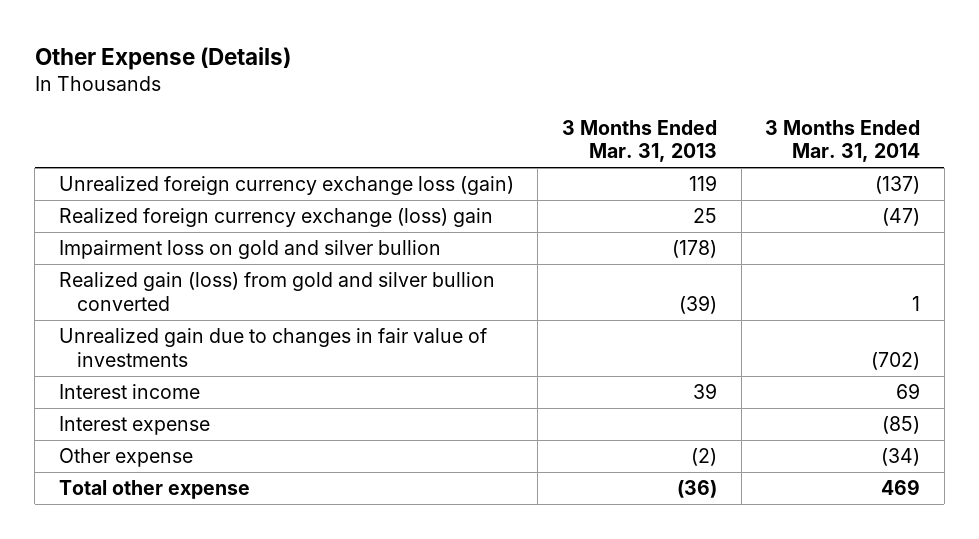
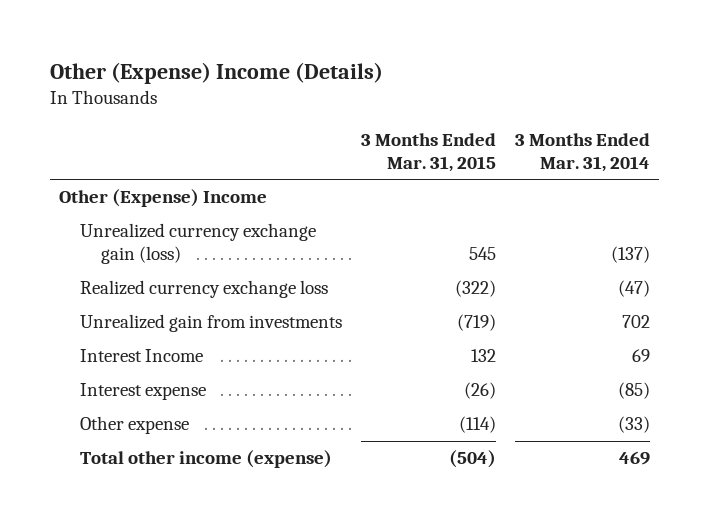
[34,46,291,70] Other Expense (Details) -> [49,61,383,84] Other (Expense) Income (Details)
[561,119,717,163] 3 Months Ended Mar. 31, 2013 -> none
none -> [361,132,497,172] 3 Months Ended Mar. 31, 2015
[58,240,441,260] Impairment loss on gold and silver bullion -> none
[58,272,495,311] Realized gain (loss) from gold and silver bullion converted -> none
none -> [59,189,268,208] Other (Expense) Income
[58,176,514,196] Unrealized foreign currency exchange loss (gain) -> [80,223,317,265] Unrealized currency exchange gain (loss)
[58,208,493,228] Realized foreign currency exchange (loss) gain -> [80,280,329,299] Realized currency exchange loss
[58,328,487,367] Unrealized gain due to changes in fair value of investments -> [80,314,343,333] Unrealized gain from investments
[871,351,921,370] (702) -> [621,315,650,329] 702
[58,384,200,400] Interest income -> [80,349,204,363] Interest Income
[881,448,921,467] (34) -> [617,416,650,434] (33)
[58,480,250,500] Total other expense -> [80,450,333,469] Total other income (expense)

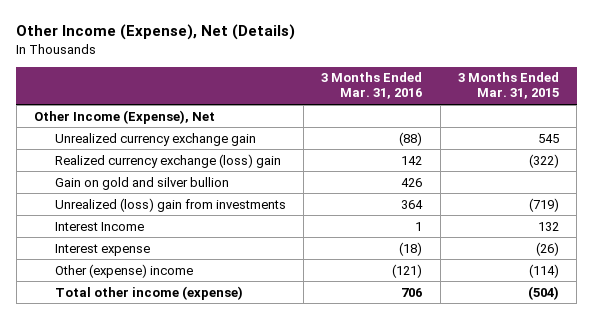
[49,61,383,84] Other (Expense) Income (Details) -> [16,24,296,41] Other Income (Expense), Net (Details)
[514,132,650,172] 3 Months Ended Mar. 31, 2014 -> none
none -> [321,72,423,100] 3 Months Ended Mar. 31, 2016
[59,189,268,208] Other (Expense) Income -> [34,109,216,124] Other Income (Expense), Net
[80,223,317,265] Unrealized currency exchange gain (loss) -> [54,132,256,146] Unrealized currency exchange gain
[80,280,329,299] Realized currency exchange loss -> [54,153,281,168] Realized currency exchange (loss) gain
none -> [54,176,229,190] Gain on gold and silver bullion
[80,314,343,333] Unrealized gain from investments -> [54,197,286,212] Unrealized (loss) gain from investments
[80,416,190,435] Other expense -> [54,263,193,278] Other (expense) income

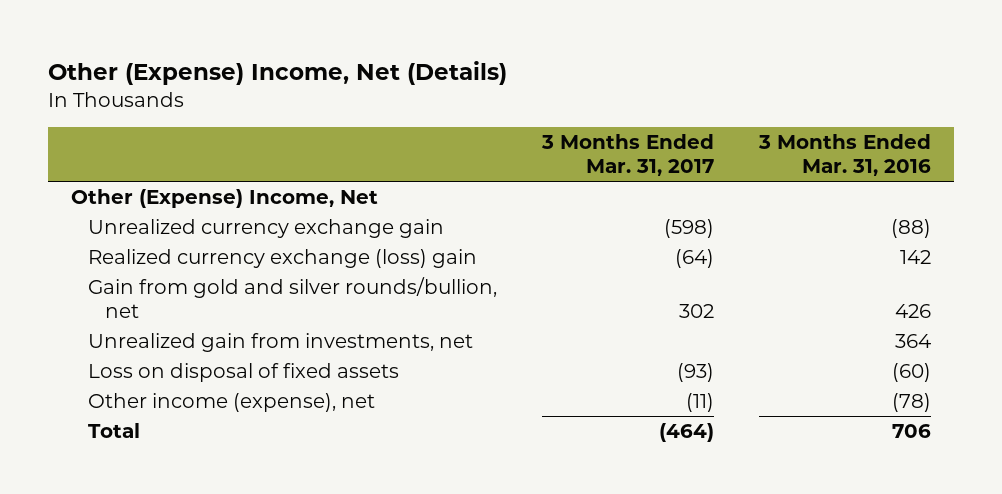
[16,24,296,41] Other Income (Expense), Net (Details) -> [48,60,508,85] Other (Expense) Income, Net (Details)
[458,72,560,100] 3 Months Ended Mar. 31, 2015 -> none
none -> [541,134,715,177] 3 Months Ended Mar. 31, 2017
[34,109,216,124] Other Income (Expense), Net -> [70,189,378,209] Other (Expense) Income, Net
[54,221,144,231] Interest Income -> none
[54,243,150,256] Interest expense -> none
[54,176,229,190] Gain on gold and silver bullion -> [87,277,497,319] Gain from gold and silver rounds/bullion, net
[54,197,286,212] Unrealized (loss) gain from investments -> [87,333,473,353] Unrealized gain from investments, net
none -> [87,363,399,383] Loss on disposal of fixed assets
[54,263,193,278] Other (expense) income -> [87,393,375,413] Other income (expense), net
[392,263,423,278] (121) -> [892,393,932,413] (78)
[54,285,243,300] Total other income (expense) -> [87,423,140,439] Total

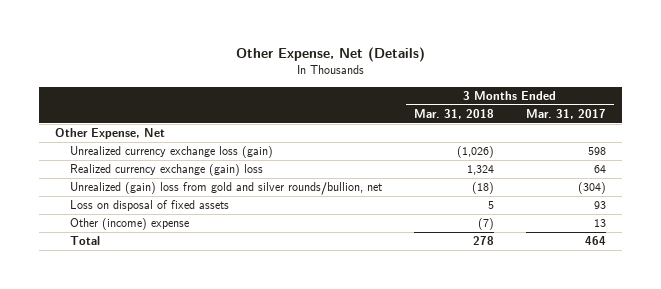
[48,60,508,85] Other (Expense) Income, Net (Details) -> [235,46,425,62] Other Expense, Net (Details)
[758,134,932,177] 3 Months Ended Mar. 31, 2016 -> none
none -> [414,109,495,120] Mar. 31, 2018
[87,333,473,353] Unrealized gain from investments, net -> none
[70,189,378,209] Other (Expense) Income, Net -> [55,128,166,140] Other Expense, Net
[87,219,444,239] Unrealized currency exchange gain -> [69,146,273,159] Unrealized currency exchange loss (gain)
[664,219,715,239] (598) -> [588,147,607,156] 598
[87,249,477,269] Realized currency exchange (loss) gain -> [69,164,263,177] Realized currency exchange (gain) loss
[675,249,715,269] (64) -> [594,165,607,174] 64
[87,277,497,319] Gain from gold and silver rounds/bullion, net -> [69,182,382,196] Unrealized (gain) loss from gold and silver rounds/bullion, net
[679,304,715,319] 302 -> [578,182,607,195] (304)
[677,363,715,383] (93) -> [594,201,607,210] 93
[87,393,375,413] Other income (expense), net -> [69,218,189,231] Other (income) expense
[686,393,715,413] (11) -> [594,219,607,228] 13
[659,423,715,443] (464) -> [585,236,607,246] 464

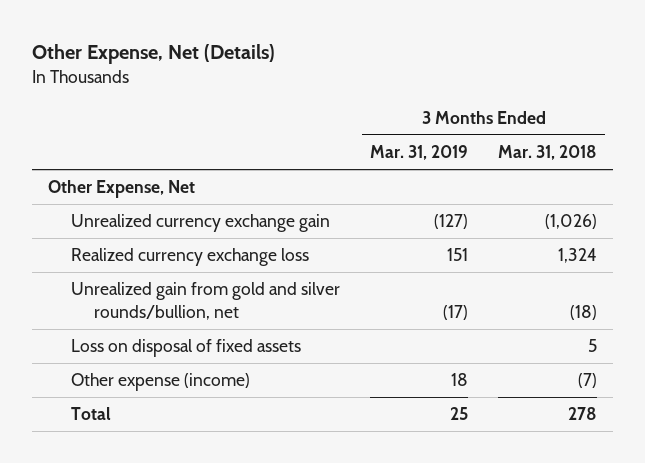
[526,109,607,120] Mar. 31, 2017 -> none
none -> [370,145,469,161] Mar. 31, 2019
[69,146,273,159] Unrealized currency exchange loss (gain) -> [70,214,330,233] Unrealized currency exchange gain
[69,164,263,177] Realized currency exchange (gain) loss -> [70,248,309,267] Realized currency exchange loss
[69,182,382,196] Unrealized (gain) loss from gold and silver rounds/bullion, net -> [70,282,340,320] Unrealized gain from gold and silver rounds/bullion, net
[69,218,189,231] Other (income) expense -> [70,373,250,392] Other expense (income)

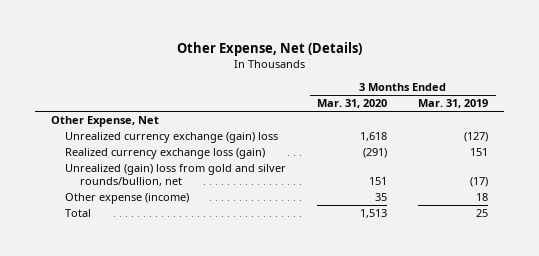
[498,145,598,161] Mar. 31, 2018 -> none
none -> [317,99,388,109] Mar. 31, 2020
[70,339,301,358] Loss on disposal of fixed assets -> none
[70,214,330,233] Unrealized currency exchange gain -> [65,132,279,144] Unrealized currency exchange (gain) loss
[70,248,309,267] Realized currency exchange loss -> [65,148,266,160] Realized currency exchange loss (gain)
[70,282,340,320] Unrealized gain from gold and silver rounds/bullion, net -> [65,164,287,187] Unrealized (gain) loss from gold and silver rounds/bullion, net

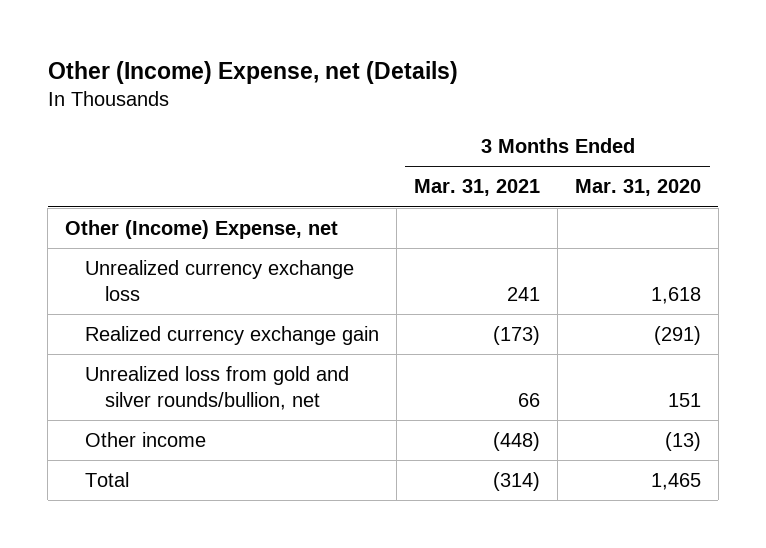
[176,41,362,56] Other Expense, Net (Details) -> [47,60,458,84] Other (Income) Expense, net (Details)
[418,99,489,109] Mar. 31, 2019 -> none
none -> [414,179,541,197] Mar. 31, 2021
[50,116,159,128] Other Expense, Net -> [65,220,339,240] Other (Income) Expense, net
[65,132,279,144] Unrealized currency exchange (gain) loss -> [85,260,355,301] Unrealized currency exchange loss
[65,148,266,160] Realized currency exchange loss (gain) -> [85,326,380,346] Realized currency exchange gain
[65,164,287,187] Unrealized (gain) loss from gold and silver rounds/bullion, net -> [85,366,350,410] Unrealized loss from gold and silver rounds/bullion, net
[65,193,190,205] Other expense (income) -> [85,432,207,448] Other income
[375,193,388,202] 35 -> [665,432,702,452] (13)
[360,209,388,219] 1,513 -> [651,473,702,491] 1,465

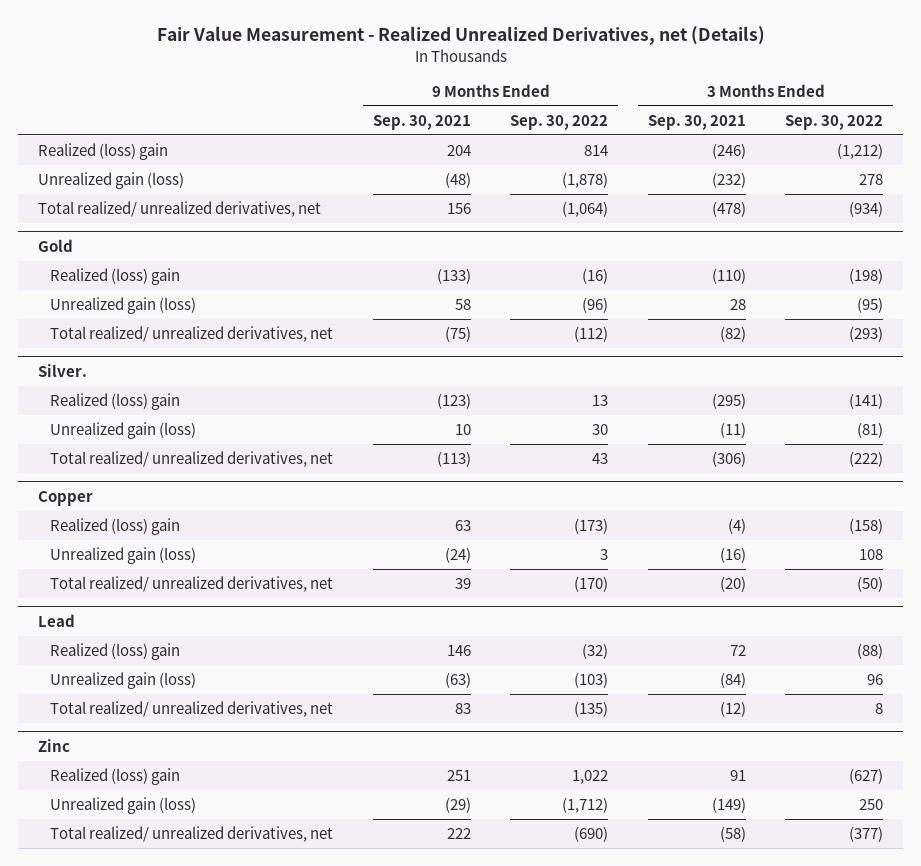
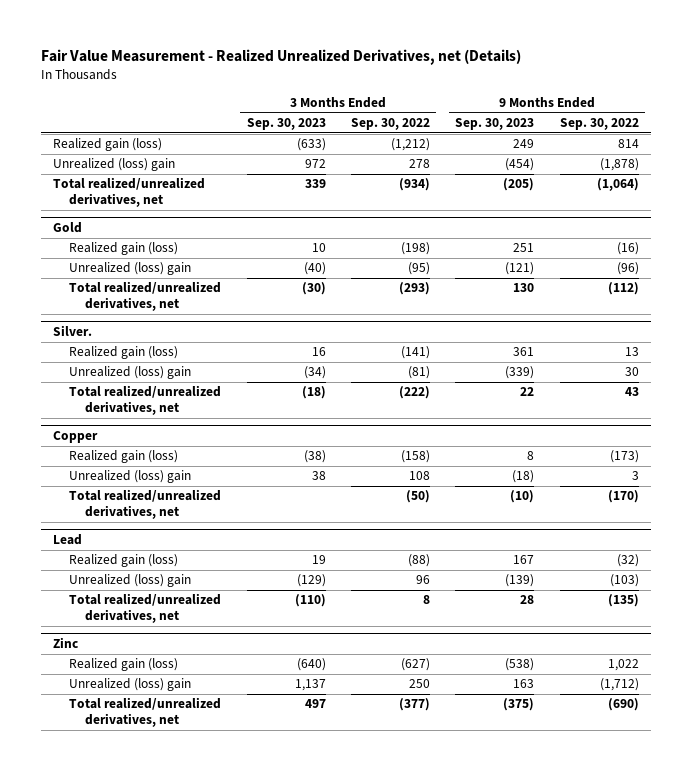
[372,114,471,130] Sep. 30, 2021 -> none
[647,114,746,130] Sep. 30, 2021 -> none
none -> [246,118,326,131] Sep. 30, 2023
none -> [455,118,535,131] Sep. 30, 2023
[37,142,168,160] Realized (loss) gain -> [53,138,163,152] Realized gain (loss)
[37,171,184,189] Unrealized gain (loss) -> [53,158,176,172] Unrealized (loss) gain
[37,200,321,217] Total realized/ unrealized derivatives, net -> [53,177,206,208] Total realized/unrealized derivatives, net
[50,267,181,285] Realized (loss) gain -> [69,242,179,256] Realized gain (loss)
[50,296,197,314] Unrealized gain (loss) -> [69,262,192,276] Unrealized (loss) gain
[50,325,334,342] Total realized/ unrealized derivatives, net -> [69,281,222,312] Total realized/unrealized derivatives, net
[50,392,181,410] Realized (loss) gain -> [69,346,179,360] Realized gain (loss)
[50,421,197,439] Unrealized gain (loss) -> [69,366,192,380] Unrealized (loss) gain
[50,450,334,467] Total realized/ unrealized derivatives, net -> [69,385,222,416] Total realized/unrealized derivatives, net
[50,517,181,535] Realized (loss) gain -> [69,450,179,464] Realized gain (loss)
[50,546,197,564] Unrealized gain (loss) -> [69,470,192,484] Unrealized (loss) gain
[50,575,334,592] Total realized/ unrealized derivatives, net -> [69,489,222,520] Total realized/unrealized derivatives, net
[50,642,181,660] Realized (loss) gain -> [69,554,179,568] Realized gain (loss)
[50,671,197,689] Unrealized gain (loss) -> [69,574,192,588] Unrealized (loss) gain
[50,700,334,717] Total realized/ unrealized derivatives, net -> [69,593,222,624] Total realized/unrealized derivatives, net
[50,767,181,785] Realized (loss) gain -> [69,658,179,672] Realized gain (loss)
[50,796,197,814] Unrealized gain (loss) -> [69,678,192,692] Unrealized (loss) gain
[50,825,334,842] Total realized/ unrealized derivatives, net -> [69,697,222,728] Total realized/unrealized derivatives, net

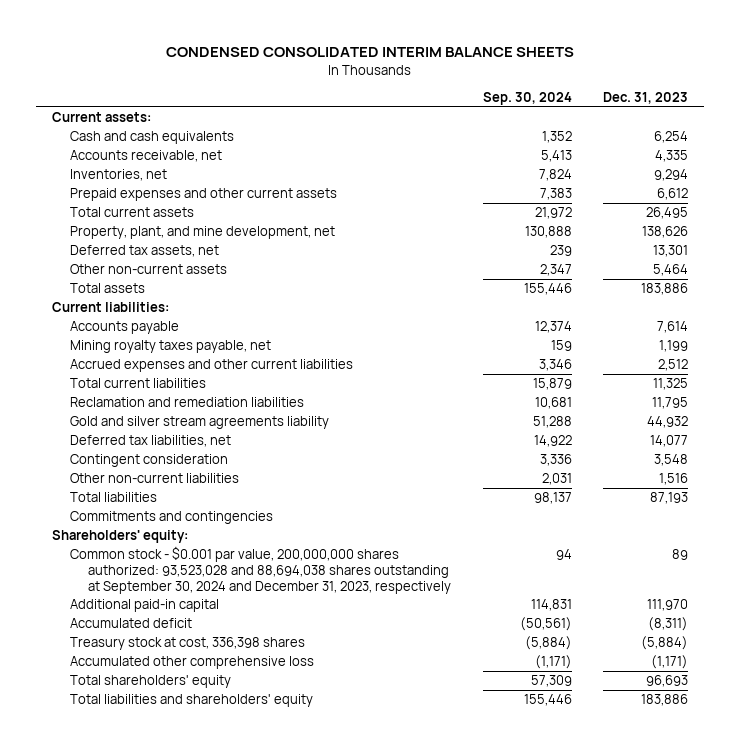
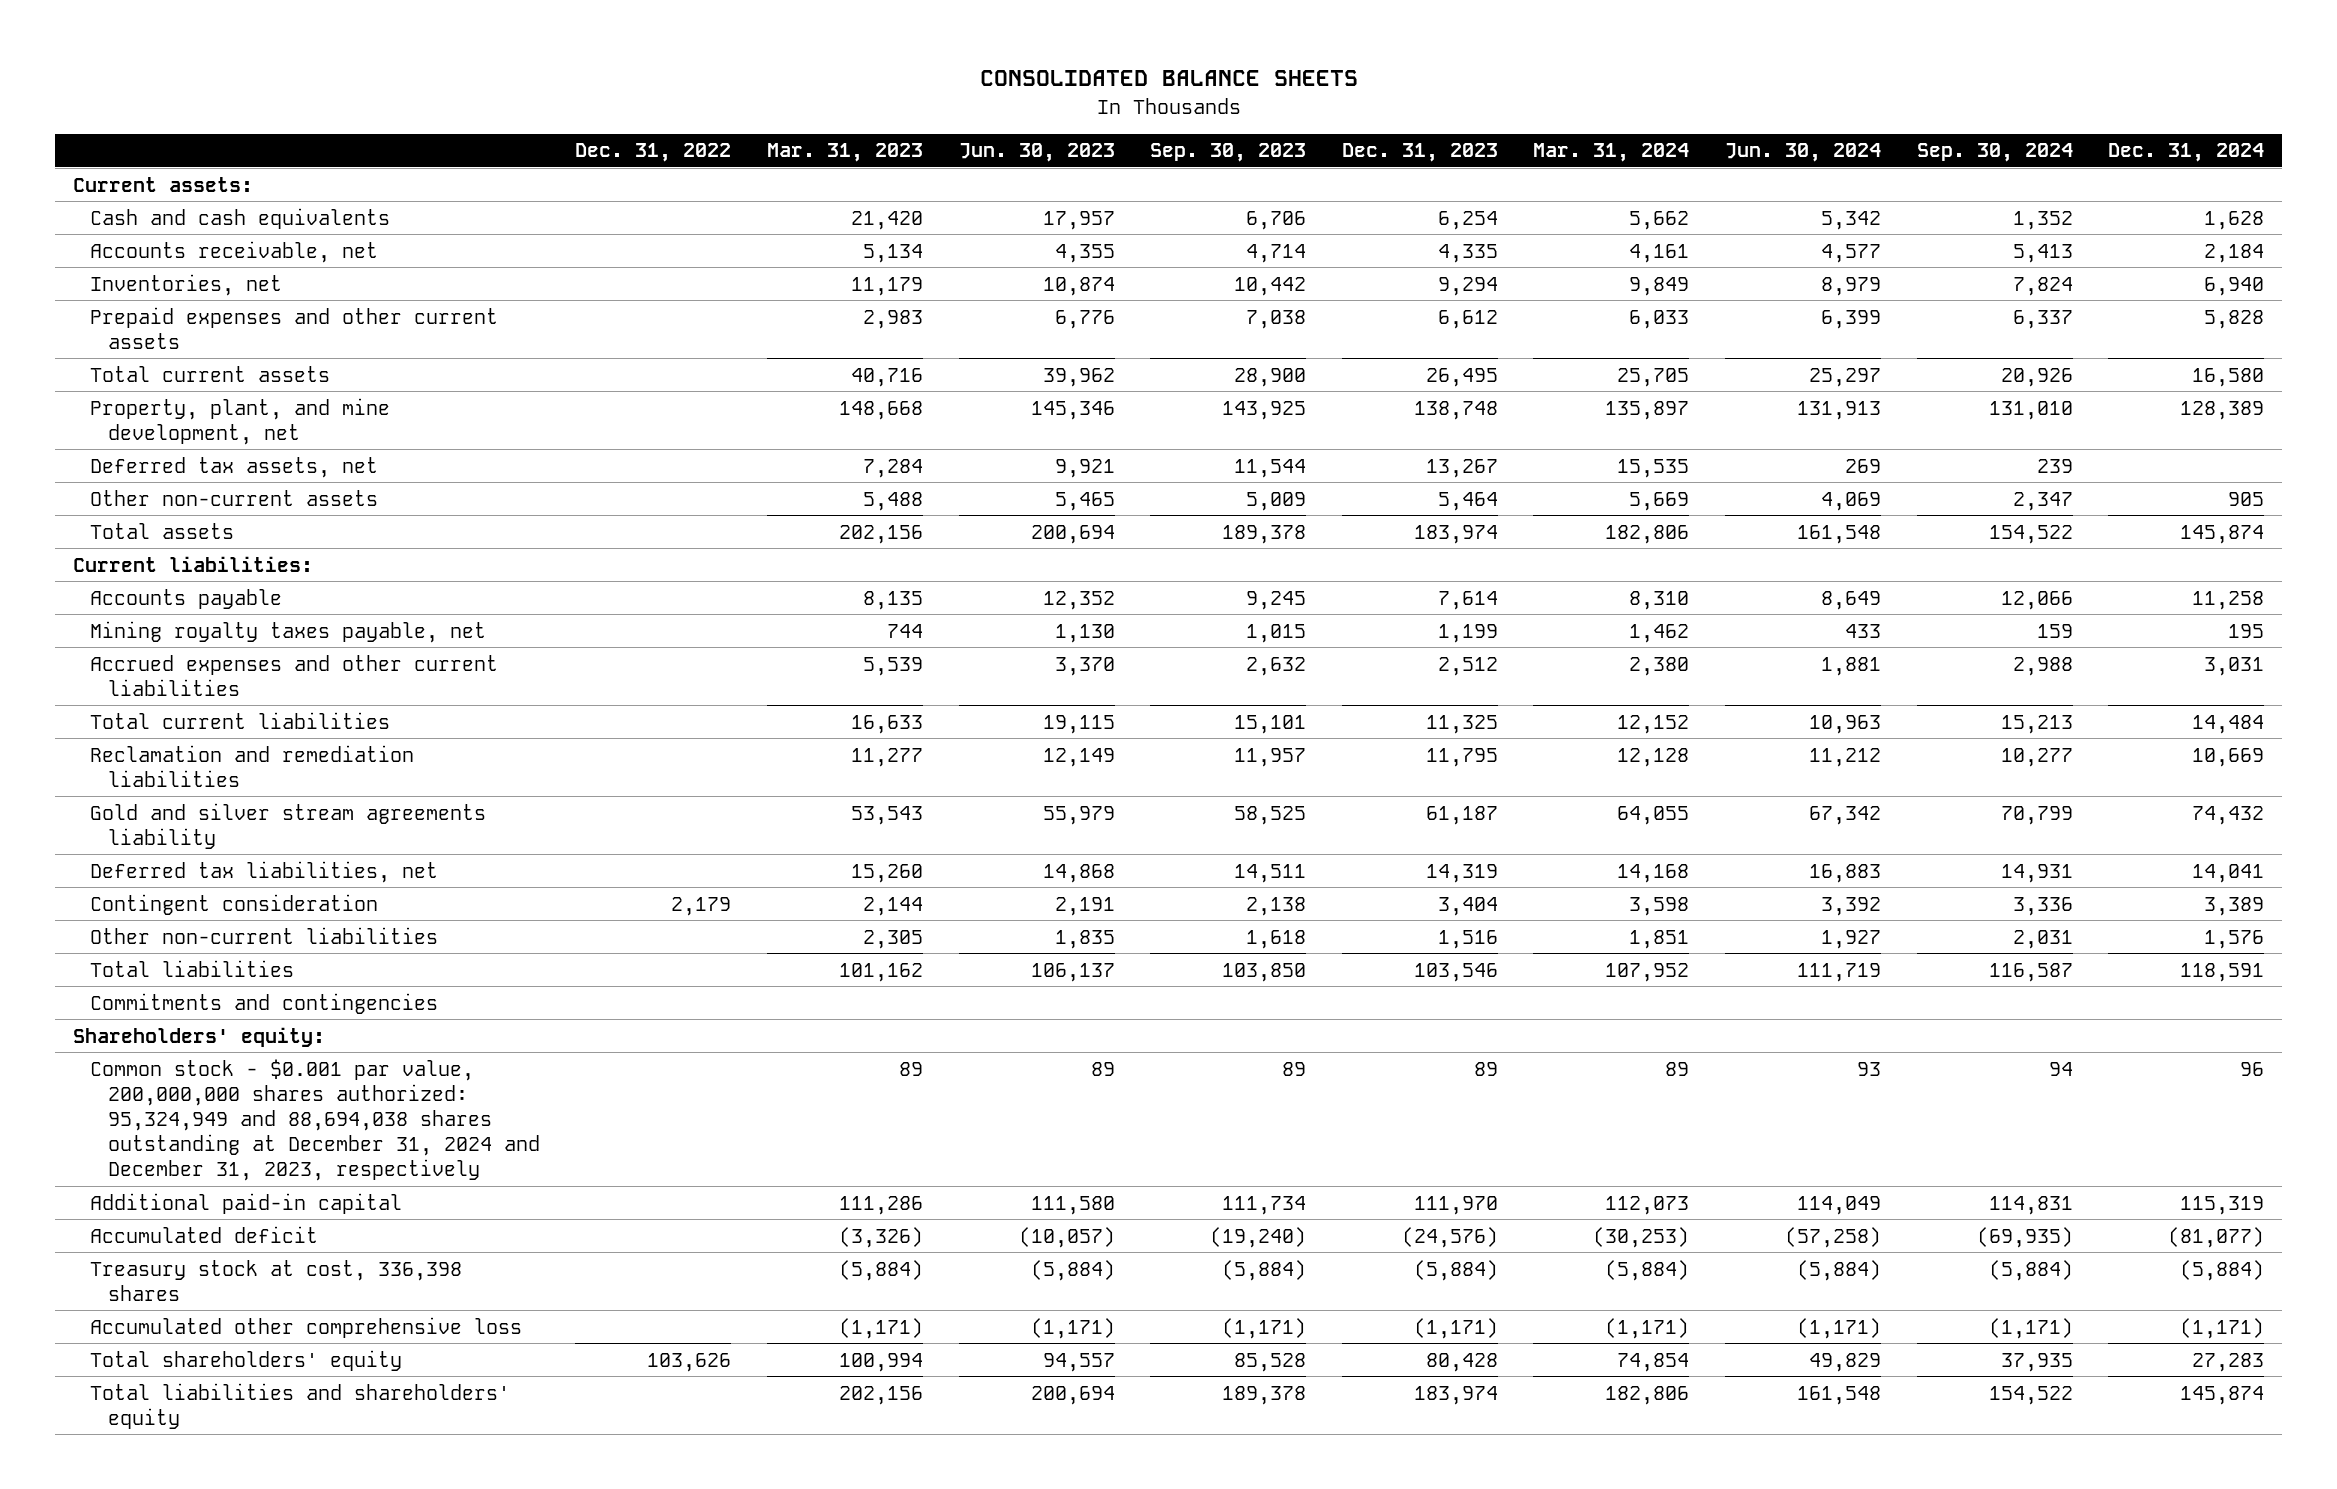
[166,46,575,57] CONDENSED CONSOLIDATED INTERIM BALANCE SHEETS -> [979,70,1358,87] CONSOLIDATED BALANCE SHEETS
none -> [575,143,732,163] Dec. 31, 2022
none -> [766,143,923,163] Mar. 31, 2023
none -> [958,143,1115,163] Jun. 30, 2023
none -> [1150,143,1307,163] Sep. 30, 2023
none -> [1533,143,1690,163] Mar. 31, 2024
none -> [1725,143,1882,163] Jun. 30, 2024
none -> [2108,143,2265,163] Dec. 31, 2024
[539,188,572,201] 7,383 -> [2012,309,2073,329] 6,337
[534,207,572,220] 21,972 -> [2000,367,2073,387] 20,926
[524,226,572,239] 130,888 -> [1988,400,2073,420] 131,010
[642,226,689,239] 138,626 -> [1413,400,1498,420] 138,748
[653,245,689,258] 13,301 -> [1425,458,1498,478] 13,267
[523,283,572,296] 155,446 -> [1988,524,2073,544] 154,522
[641,283,689,296] 183,886 -> [1413,524,1498,544] 183,974
[534,321,572,334] 12,374 -> [2000,590,2073,610] 12,066
[538,359,572,372] 3,346 -> [2012,656,2073,676] 2,988
[532,378,572,391] 15,879 -> [2000,714,2073,734] 15,213
[534,397,572,410] 10,681 -> [2000,747,2073,767] 10,277
[532,416,572,429] 51,288 -> [2000,805,2073,825] 70,799
[647,416,689,429] 44,932 -> [1425,805,1498,825] 61,187
[533,435,572,448] 14,922 -> [2000,863,2073,883] 14,931
[650,435,689,448] 14,077 -> [1425,863,1498,883] 14,319
[654,454,689,467] 3,548 -> [1437,896,1498,916] 3,404
[533,492,572,505] 98,137 -> [1988,962,2073,982] 116,587
[650,492,689,505] 87,193 -> [1413,962,1498,982] 103,546
[70,546,452,594] Common stock - $0.001 par value, 200,000,000 shares authorized: 93,523,028 and 88,694,038 shares outstanding at September 30, 2024 and December 31, 2023, respectively -> [90,1058,540,1182] Common stock - $0.001 par value, 200,000,000 shares authorized: 95,324,949 and 88,694,038 shares outstanding at December 31, 2024 and December 31, 2023, respectively
[519,617,572,632] (50,561) -> [1976,1226,2073,1248] (69,935)
[648,617,689,632] (8,311) -> [1401,1226,1498,1248] (24,576)
[530,675,572,688] 57,309 -> [2000,1352,2073,1372] 37,935
[646,675,689,688] 96,693 -> [1425,1352,1498,1372] 80,428
[523,694,572,707] 155,446 -> [1988,1385,2073,1405] 154,522
[641,694,689,707] 183,886 -> [1413,1385,1498,1405] 183,974

